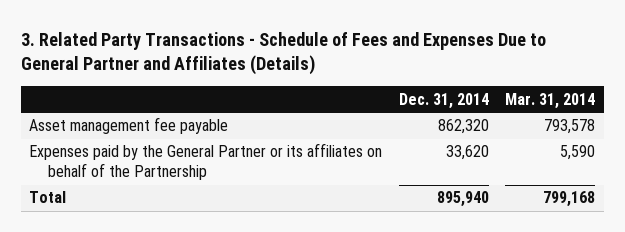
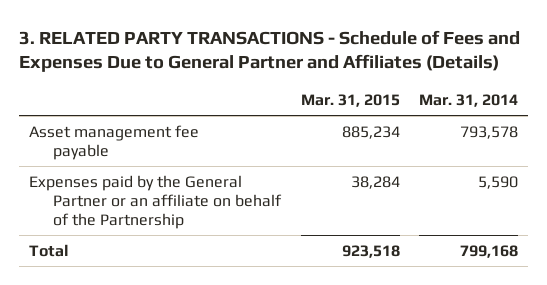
[21,31,547,76] 3. Related Party Transactions - Schedule of Fees and Expenses Due to General Partner and Affiliates (Details) -> [18,29,520,73] 3. RELATED PARTY TRANSACTIONS - Schedule of Fees and Expenses Due to General Partner and Affiliates (Details)
[398,92,489,109] Dec. 31, 2014 -> none
none -> [300,93,400,107] Mar. 31, 2015
[29,143,383,181] Expenses paid by the General Partner or its affiliates on behalf of the Partnership -> [28,174,282,230] Expenses paid by the General Partner or an affiliate on behalf of the Partnership

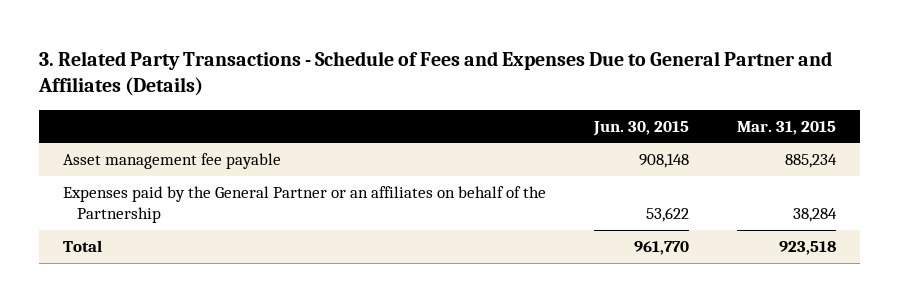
[18,29,520,73] 3. RELATED PARTY TRANSACTIONS - Schedule of Fees and Expenses Due to General Partner and Affiliates (Details) -> [38,50,833,97] 3. Related Party Transactions - Schedule of Fees and Expenses Due to General Partner and Affiliates (Details)
[419,93,519,107] Mar. 31, 2014 -> none
none -> [592,120,689,136] Jun. 30, 2015
[28,174,282,230] Expenses paid by the General Partner or an affiliate on behalf of the Partnership -> [63,186,547,224] Expenses paid by the General Partner or an affiliates on behalf of the Partnership

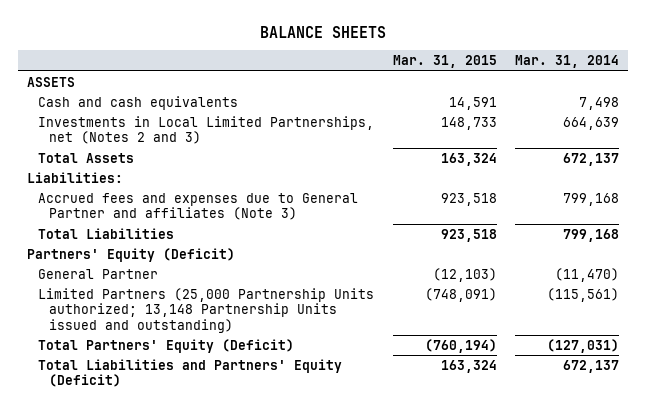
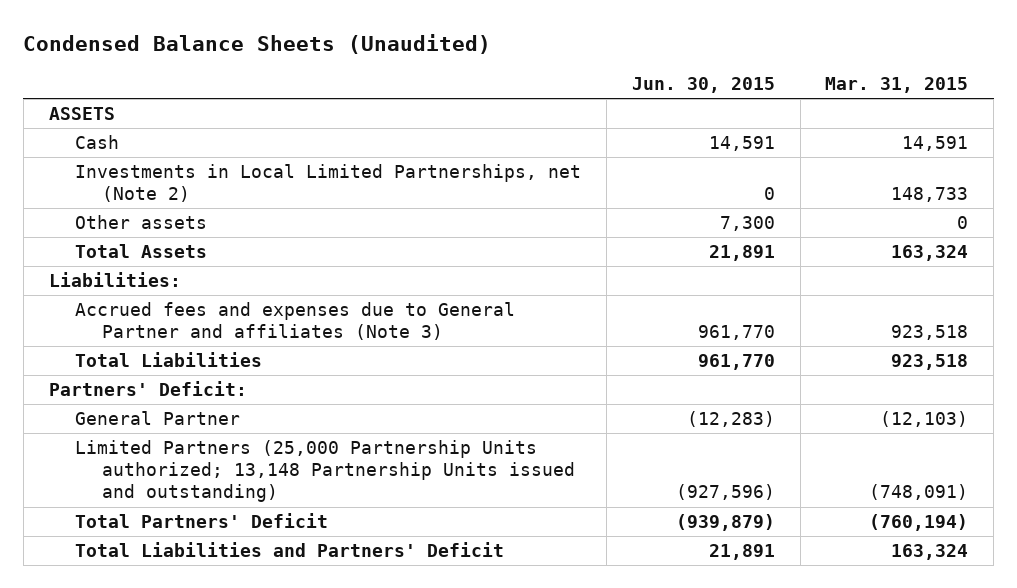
[260,25,387,38] BALANCE SHEETS -> [23,33,492,54] Condensed Balance Sheets (Unaudited)
[515,55,620,69] Mar. 31, 2014 -> none
none -> [631,76,775,93] Jun. 30, 2015
[37,95,238,110] Cash and cash equivalents -> [75,135,120,150] Cash
[37,115,374,145] Investments in Local Limited Partnerships, net (Notes 2 and 3) -> [75,164,582,203] Investments in Local Limited Partnerships, net (Note 2)
none -> [75,215,208,230] Other assets
[27,247,236,262] Partners' Equity (Deficit) -> [48,381,247,397] Partners' Deficit:
[37,338,294,353] Total Partners' Equity (Deficit) -> [75,513,329,529] Total Partners' Deficit
[37,358,342,388] Total Liabilities and Partners' Equity (Deficit) -> [75,542,505,558] Total Liabilities and Partners' Deficit

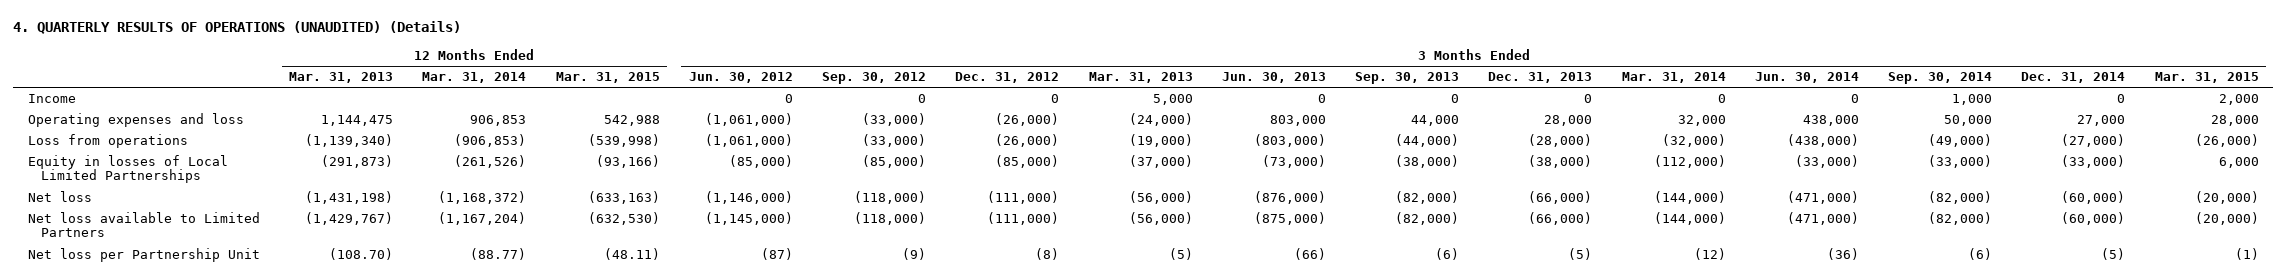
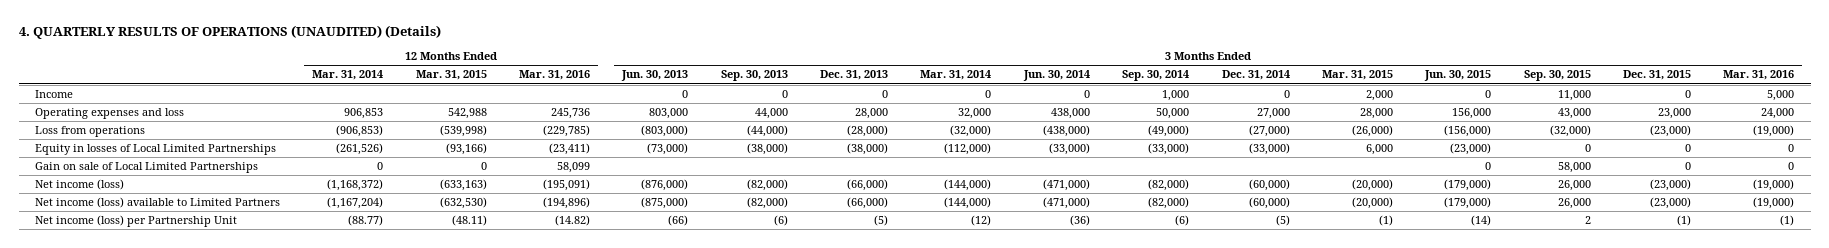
[289,72,394,84] Mar. 31, 2013 -> none
[688,72,793,84] Jun. 30, 2012 -> none
[822,72,927,85] Sep. 30, 2012 -> none
[955,72,1060,84] Dec. 31, 2012 -> none
[1088,72,1193,84] Mar. 31, 2013 -> none
none -> [518,70,590,81] Mar. 31, 2016
none -> [1424,70,1492,82] Jun. 30, 2015
none -> [1523,70,1591,82] Sep. 30, 2015
none -> [1623,70,1692,81] Dec. 31, 2015
none -> [1723,70,1795,81] Mar. 31, 2016
none -> [34,162,258,174] Gain on sale of Local Limited Partnerships
[27,191,92,203] Net loss -> [34,179,124,191] Net income (loss)
[27,212,260,238] Net loss available to Limited Partners -> [34,197,280,209] Net income (loss) available to Limited Partners
[27,248,260,263] Net loss per Partnership Unit -> [34,215,237,228] Net income (loss) per Partnership Unit

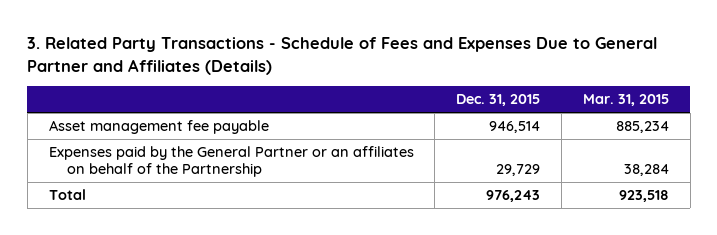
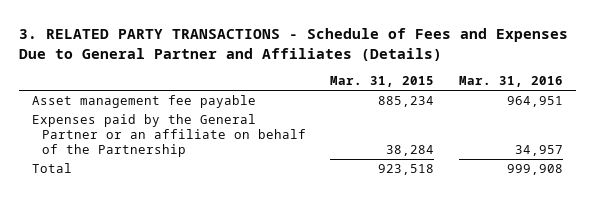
[27,37,658,75] 3. Related Party Transactions - Schedule of Fees and Expenses Due to General Partner and Affiliates (Details) -> [19,28,569,61] 3. RELATED PARTY TRANSACTIONS - Schedule of Fees and Expenses Due to General Partner and Affiliates (Details)
[456,94,541,107] Dec. 31, 2015 -> none
none -> [459,76,564,88] Mar. 31, 2016
[48,146,414,177] Expenses paid by the General Partner or an affiliates on behalf of the Partnership -> [31,114,306,158] Expenses paid by the General Partner or an affiliate on behalf of the Partnership

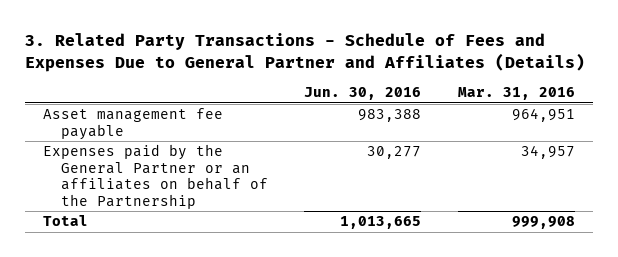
[19,28,569,61] 3. RELATED PARTY TRANSACTIONS - Schedule of Fees and Expenses Due to General Partner and Affiliates (Details) -> [24,33,585,72] 3. Related Party Transactions - Schedule of Fees and Expenses Due to General Partner and Affiliates (Details)
[330,76,435,88] Mar. 31, 2015 -> none
none -> [304,87,422,101] Jun. 30, 2016
[31,114,306,158] Expenses paid by the General Partner or an affiliate on behalf of the Partnership -> [42,144,268,209] Expenses paid by the General Partner or an affiliates on behalf of the Partnership

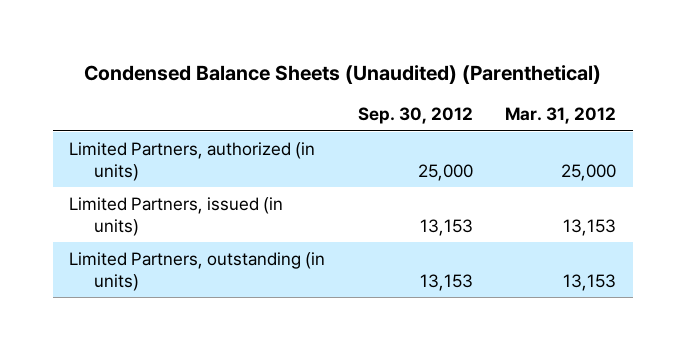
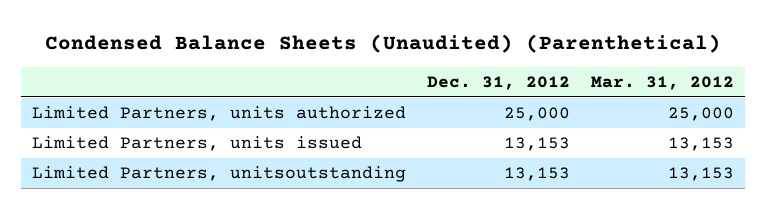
[357,107,473,125] Sep. 30, 2012 -> none
none -> [426,76,570,91] Dec. 31, 2012
[69,142,316,181] Limited Partners, authorized (in units) -> [31,106,406,122] Limited Partners, units authorized
[69,197,284,236] Limited Partners, issued (in units) -> [31,136,362,152] Limited Partners, units issued
[69,252,326,291] Limited Partners, outstanding (in units) -> [31,166,406,183] Limited Partners, unitsoutstanding

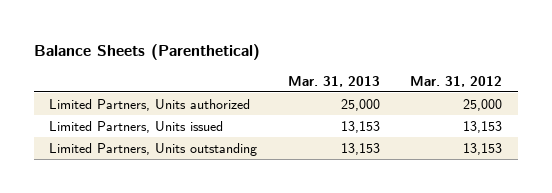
[44,34,721,54] Condensed Balance Sheets (Unaudited) (Parenthetical) -> [34,43,261,60] Balance Sheets (Parenthetical)
[426,76,570,91] Dec. 31, 2012 -> none
none -> [287,75,380,87] Mar. 31, 2013
[31,106,406,122] Limited Partners, units authorized -> [49,98,251,111] Limited Partners, Units authorized
[31,136,362,152] Limited Partners, units issued -> [49,120,224,133] Limited Partners, Units issued
[31,166,406,183] Limited Partners, unitsoutstanding -> [49,142,258,156] Limited Partners, Units outstanding

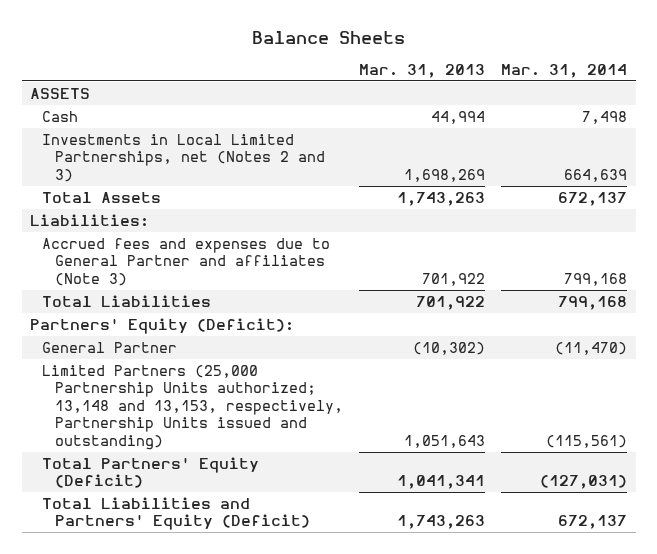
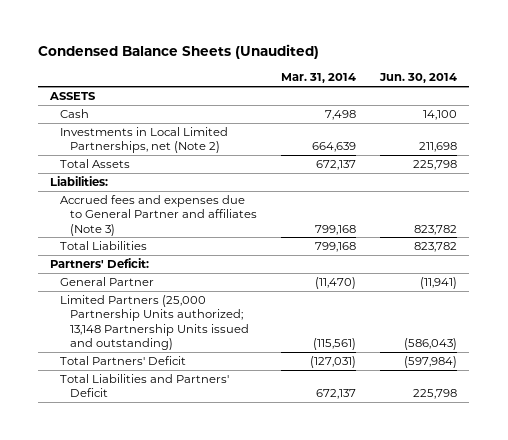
[251,30,405,44] Balance Sheets -> [38,44,320,60] Condensed Balance Sheets (Unaudited)
[359,64,486,79] Mar. 31, 2013 -> none
none -> [379,73,458,84] Jun. 30, 2014
[42,133,325,182] Investments in Local Limited Partnerships, net (Notes 2 and 3) -> [59,127,228,154] Investments in Local Limited Partnerships, net (Note 2)
[29,317,294,334] Partners' Equity (Deficit): -> [50,258,150,269] Partners' Deficit:
[42,364,343,450] Limited Partners (25,000 Partnership Units authorized; 13,148 and 13,153, respectively, Partnership Units issued and outstanding) -> [59,295,249,350] Limited Partners (25,000 Partnership Units authorized; 13,148 Partnership Units issued and outstanding)
[42,456,260,489] Total Partners' Equity (Deficit) -> [59,356,186,366] Total Partners' Deficit
[42,496,310,531] Total Liabilities and Partners' Equity (Deficit) -> [59,374,229,398] Total Liabilities and Partners' Deficit

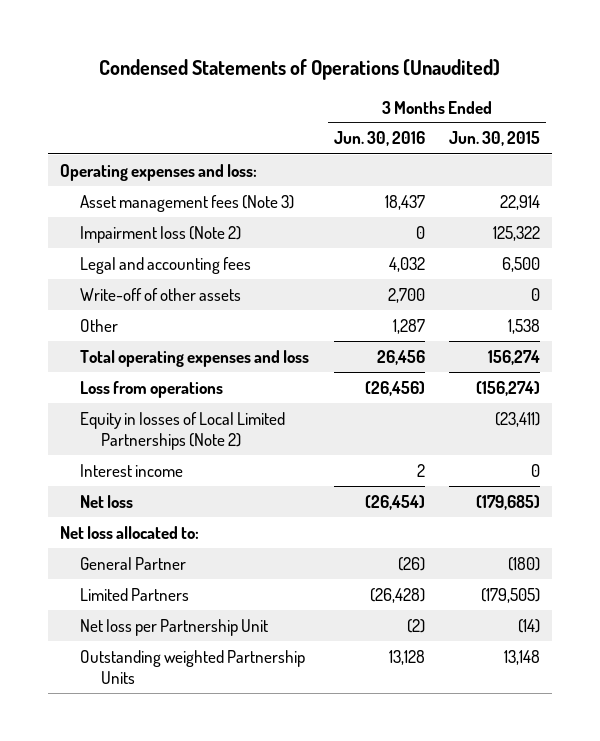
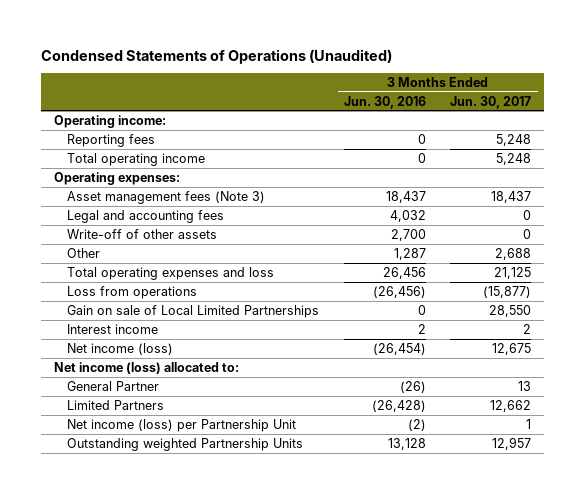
[449,131,541,147] Jun. 30, 2015 -> none
none -> [450,95,532,109] Jun. 30, 2017
none -> [53,114,166,128] Operating income:
none -> [67,133,156,147] Reporting fees
none -> [67,152,206,166] Total operating income
[60,163,258,181] Operating expenses and loss: -> [53,171,180,185] Operating expenses:
[80,225,242,243] Impairment loss (Note 2) -> none
[80,411,286,450] Equity in losses of Local Limited Partnerships (Note 2) -> none
none -> [67,304,320,318] Gain on sale of Local Limited Partnerships
[80,494,134,508] Net loss -> [67,342,174,355] Net income (loss)
[60,525,200,539] Net loss allocated to: -> [53,361,239,374] Net income (loss) allocated to:
[80,618,269,636] Net loss per Partnership Unit -> [67,418,297,432] Net income (loss) per Partnership Unit

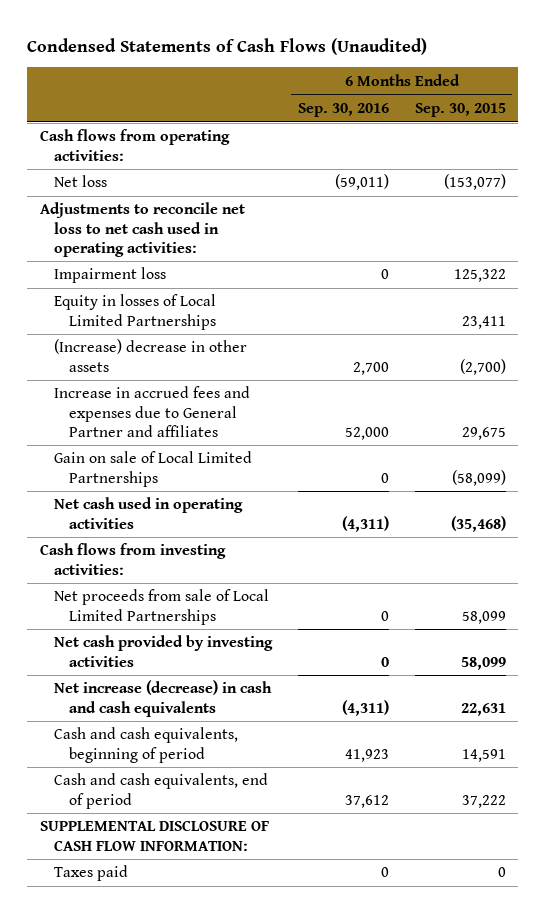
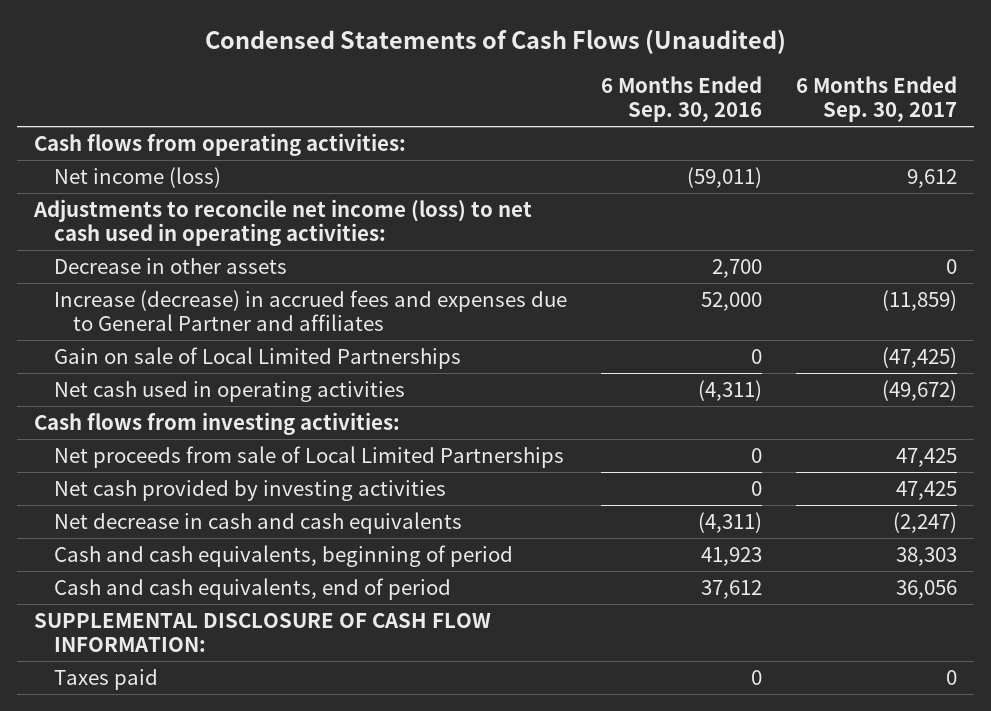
[414,103,506,118] Sep. 30, 2015 -> none
none -> [796,76,958,123] 6 Months Ended Sep. 30, 2017
[54,267,167,284] Impairment loss -> none
[54,294,217,330] Equity in losses of Local Limited Partnerships -> none
[54,175,108,188] Net loss -> [53,166,221,188] Net income (loss)
[39,202,245,257] Adjustments to reconcile net loss to net cash used in operating activities: -> [33,198,533,246] Adjustments to reconcile net income (loss) to net cash used in operating activities:
[54,339,248,372] (Increase) decrease in other assets -> [53,257,287,274] Decrease in other assets
[54,386,251,437] Increase in accrued fees and expenses due to General Partner and affiliates -> [53,289,567,331] Increase (decrease) in accrued fees and expenses due to General Partner and affiliates
[54,680,273,717] Net increase (decrease) in cash and cash equivalents -> [53,511,462,534] Net decrease in cash and cash equivalents

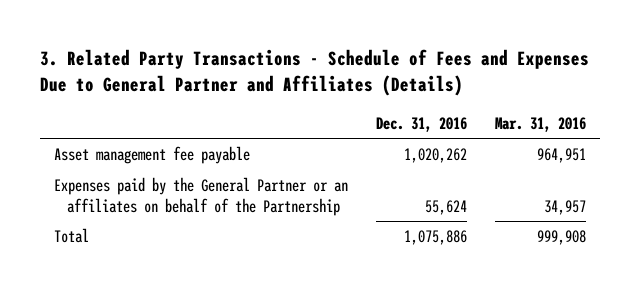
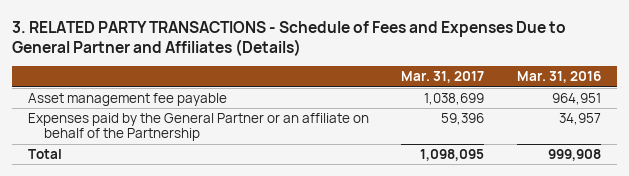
[39,49,589,97] 3. Related Party Transactions - Schedule of Fees and Expenses Due to General Partner and Affiliates (Details) -> [11,20,566,57] 3. RELATED PARTY TRANSACTIONS - Schedule of Fees and Expenses Due to General Partner and Affiliates (Details)
[375,117,467,133] Dec. 31, 2016 -> none
none -> [401,71,485,84] Mar. 31, 2017
[53,177,348,217] Expenses paid by the General Partner or an affiliates on behalf of the Partnership -> [28,112,370,142] Expenses paid by the General Partner or an affiliate on behalf of the Partnership

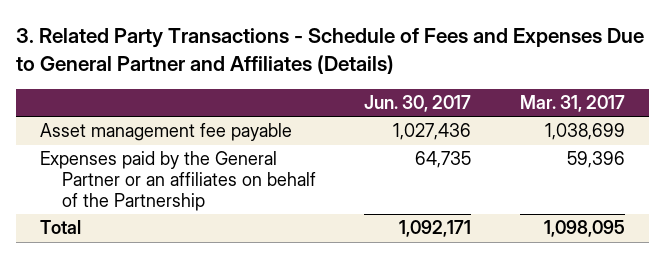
[11,20,566,57] 3. RELATED PARTY TRANSACTIONS - Schedule of Fees and Expenses Due to General Partner and Affiliates (Details) -> [15,28,644,75] 3. Related Party Transactions - Schedule of Fees and Expenses Due to General Partner and Affiliates (Details)
[516,71,601,84] Mar. 31, 2016 -> none
none -> [364,95,472,113] Jun. 30, 2017
[28,112,370,142] Expenses paid by the General Partner or an affiliate on behalf of the Partnership -> [39,151,317,212] Expenses paid by the General Partner or an affiliates on behalf of the Partnership

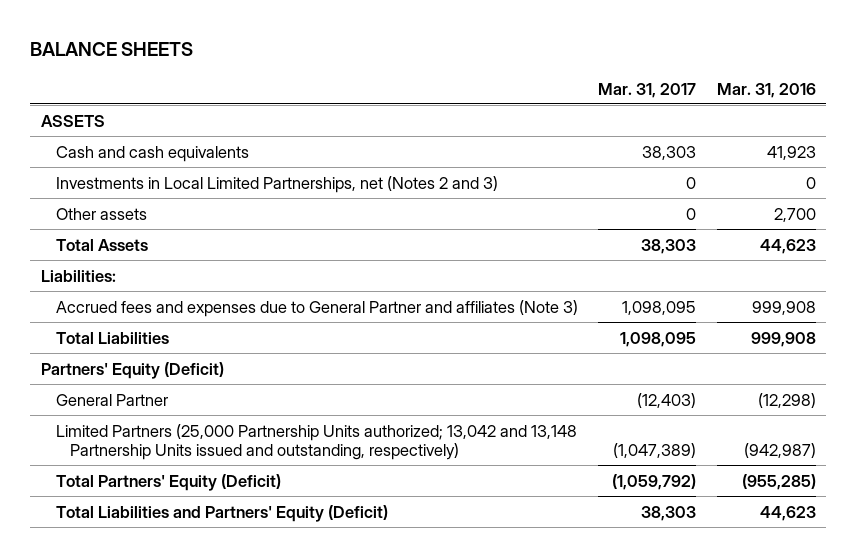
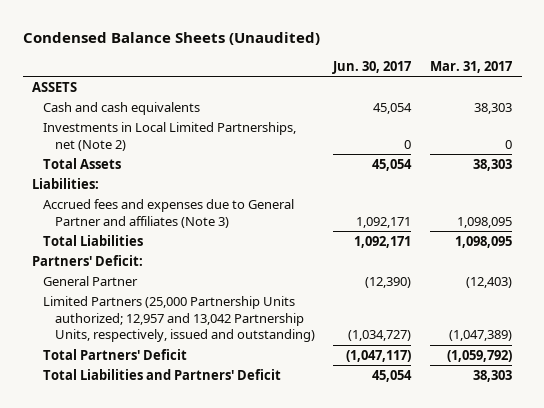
[30,42,194,57] BALANCE SHEETS -> [22,31,320,45] Condensed Balance Sheets (Unaudited)
[716,82,816,98] Mar. 31, 2016 -> none
none -> [332,60,412,74] Jun. 30, 2017
[55,207,147,220] Other assets -> none
[55,175,498,193] Investments in Local Limited Partnerships, net (Notes 2 and 3) -> [43,121,297,151] Investments in Local Limited Partnerships, net (Note 2)
[40,361,224,379] Partners' Equity (Deficit) -> [31,254,143,266] Partners' Deficit:
[55,423,577,460] Limited Partners (25,000 Partnership Units authorized; 13,042 and 13,148 Partnership Units issued and outstanding, respectively) -> [43,295,315,343] Limited Partners (25,000 Partnership Units authorized; 12,957 and 13,042 Partnership Units, respectively, issued and outstanding)
[55,473,281,491] Total Partners' Equity (Deficit) -> [43,348,188,360] Total Partners' Deficit
[55,504,388,522] Total Liabilities and Partners' Equity (Deficit) -> [43,368,282,380] Total Liabilities and Partners' Deficit

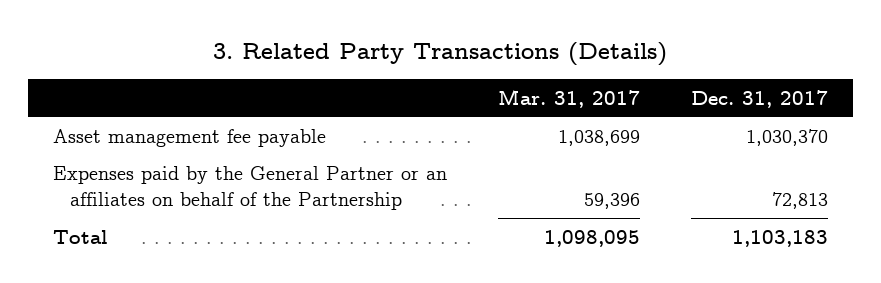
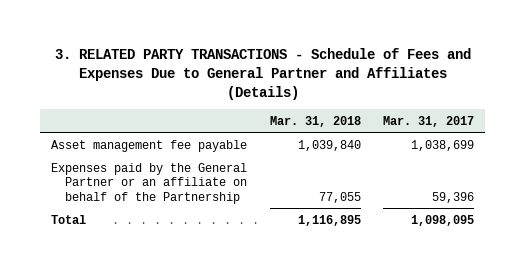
[213,41,668,66] 3. Related Party Transactions (Details) -> [54,48,471,101] 3. RELATED PARTY TRANSACTIONS - Schedule of Fees and Expenses Due to General Partner and Affiliates (Details)
[690,89,828,108] Dec. 31, 2017 -> none
none -> [269,115,361,127] Mar. 31, 2018
[52,165,447,210] Expenses paid by the General Partner or an affiliates on behalf of the Partnership -> [51,162,248,204] Expenses paid by the General Partner or an affiliate on behalf of the Partnership

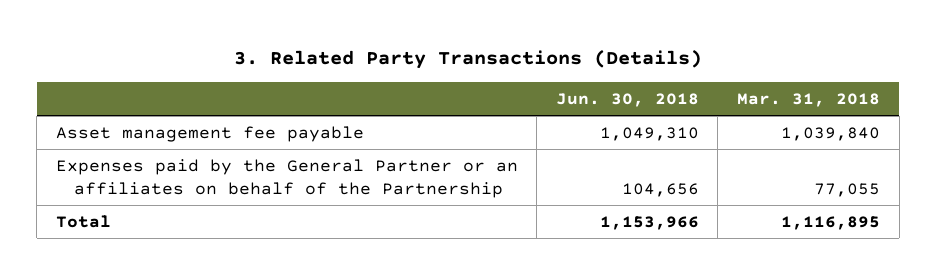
[54,48,471,101] 3. RELATED PARTY TRANSACTIONS - Schedule of Fees and Expenses Due to General Partner and Affiliates (Details) -> [233,50,702,70] 3. Related Party Transactions (Details)
[383,115,475,127] Mar. 31, 2017 -> none
none -> [555,93,699,108] Jun. 30, 2018
[51,162,248,204] Expenses paid by the General Partner or an affiliate on behalf of the Partnership -> [55,158,518,198] Expenses paid by the General Partner or an affiliates on behalf of the Partnership

